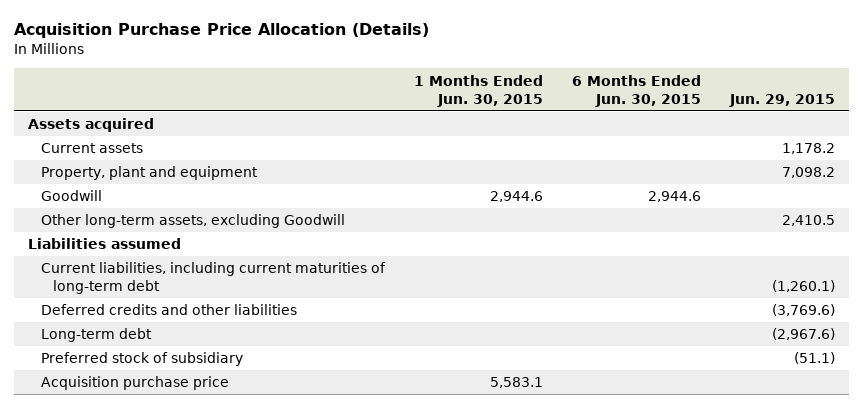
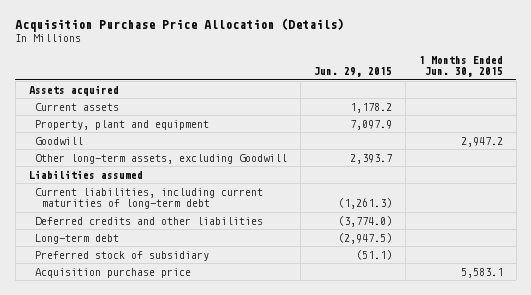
[571,74,701,107] 6 Months Ended Jun. 30, 2015 -> none
[781,167,835,179] 7,098.2 -> [350,119,393,130] 7,097.9
[489,191,543,203] 2,944.6 -> [460,136,503,147] 2,947.2
[781,215,835,227] 2,410.5 -> [350,153,393,164] 2,393.7
[771,280,835,293] (1,260.1) -> [338,198,393,210] (1,261.3)
[771,304,835,317] (3,769.6) -> [338,215,393,227] (3,774.0)
[771,328,835,341] (2,967.6) -> [338,232,393,244] (2,947.5)

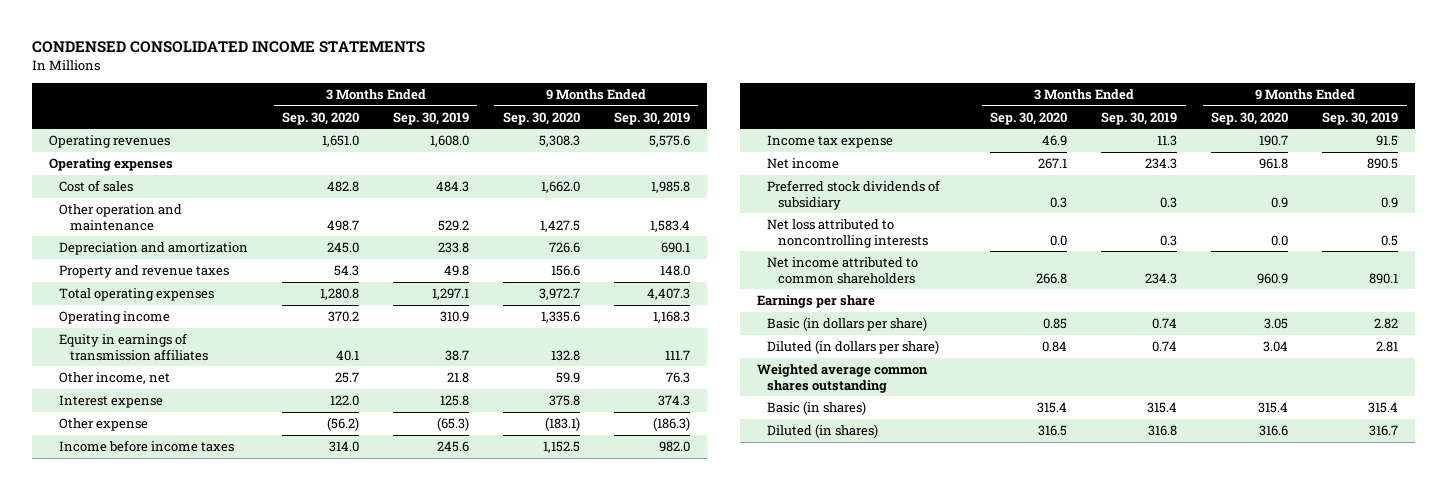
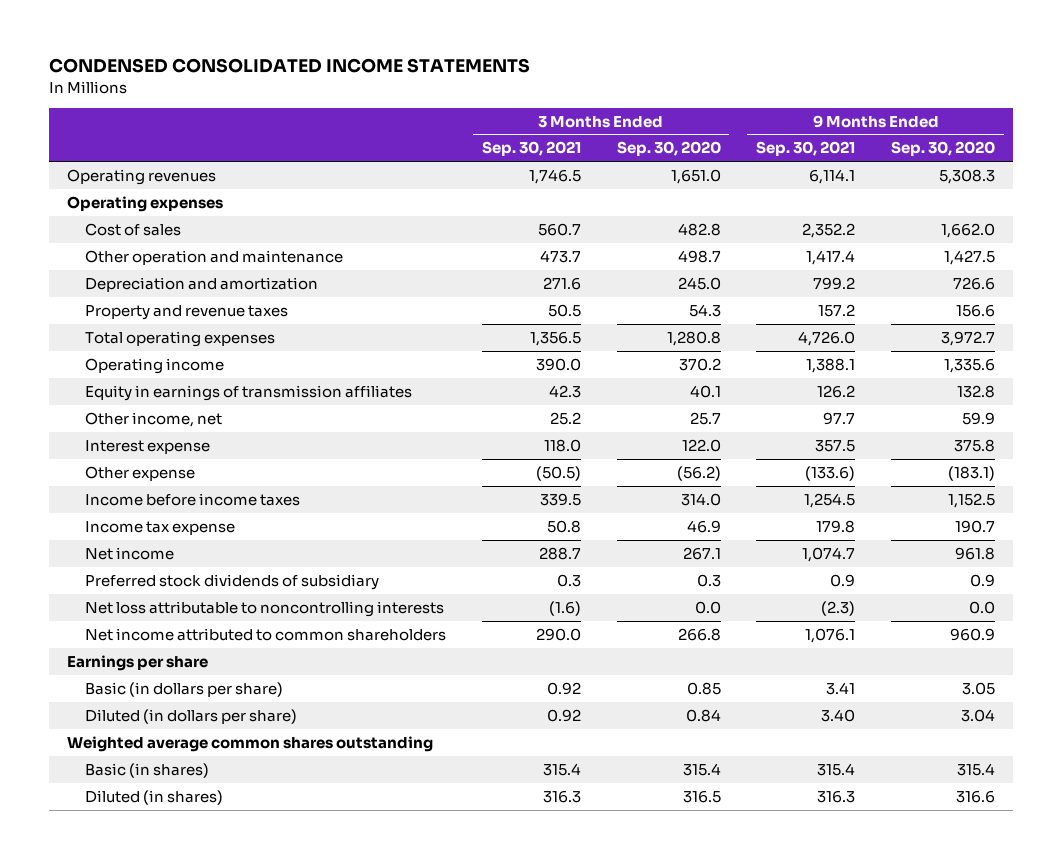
[392,111,469,125] Sep. 30, 2019 -> none
[613,111,690,125] Sep. 30, 2019 -> none
none -> [481,141,581,157] Sep. 30, 2021
none -> [756,141,856,157] Sep. 30, 2021
[767,219,928,248] Net loss attributed to noncontrolling interests -> [84,600,444,617] Net loss attributable to noncontrolling interests

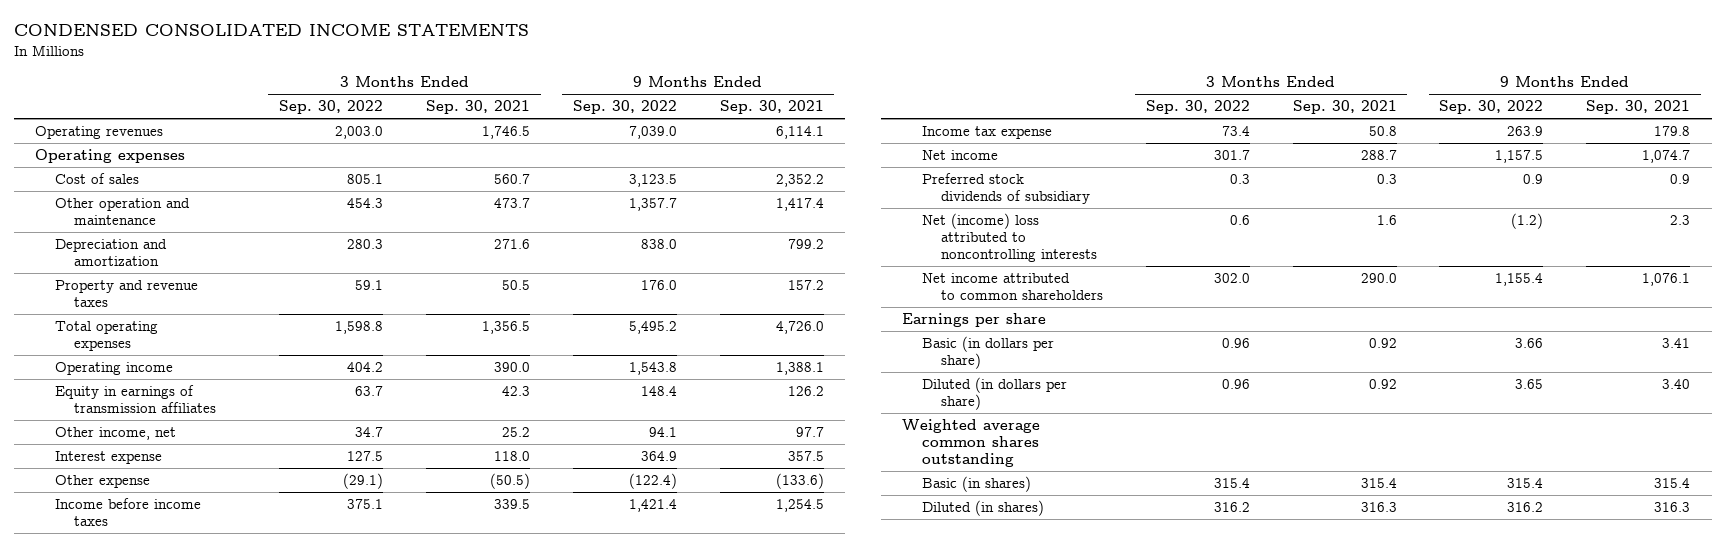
[616,141,721,157] Sep. 30, 2020 -> none
[891,141,996,157] Sep. 30, 2020 -> none
none -> [279,99,384,114] Sep. 30, 2022
none -> [572,99,677,114] Sep. 30, 2022
[84,600,444,617] Net loss attributable to noncontrolling interests -> [921,212,1098,262] Net (income) loss attributed to noncontrolling interests
[548,600,581,616] (1.6) -> [1376,214,1397,225] 1.6
[821,600,856,616] (2.3) -> [1670,214,1691,225] 2.3

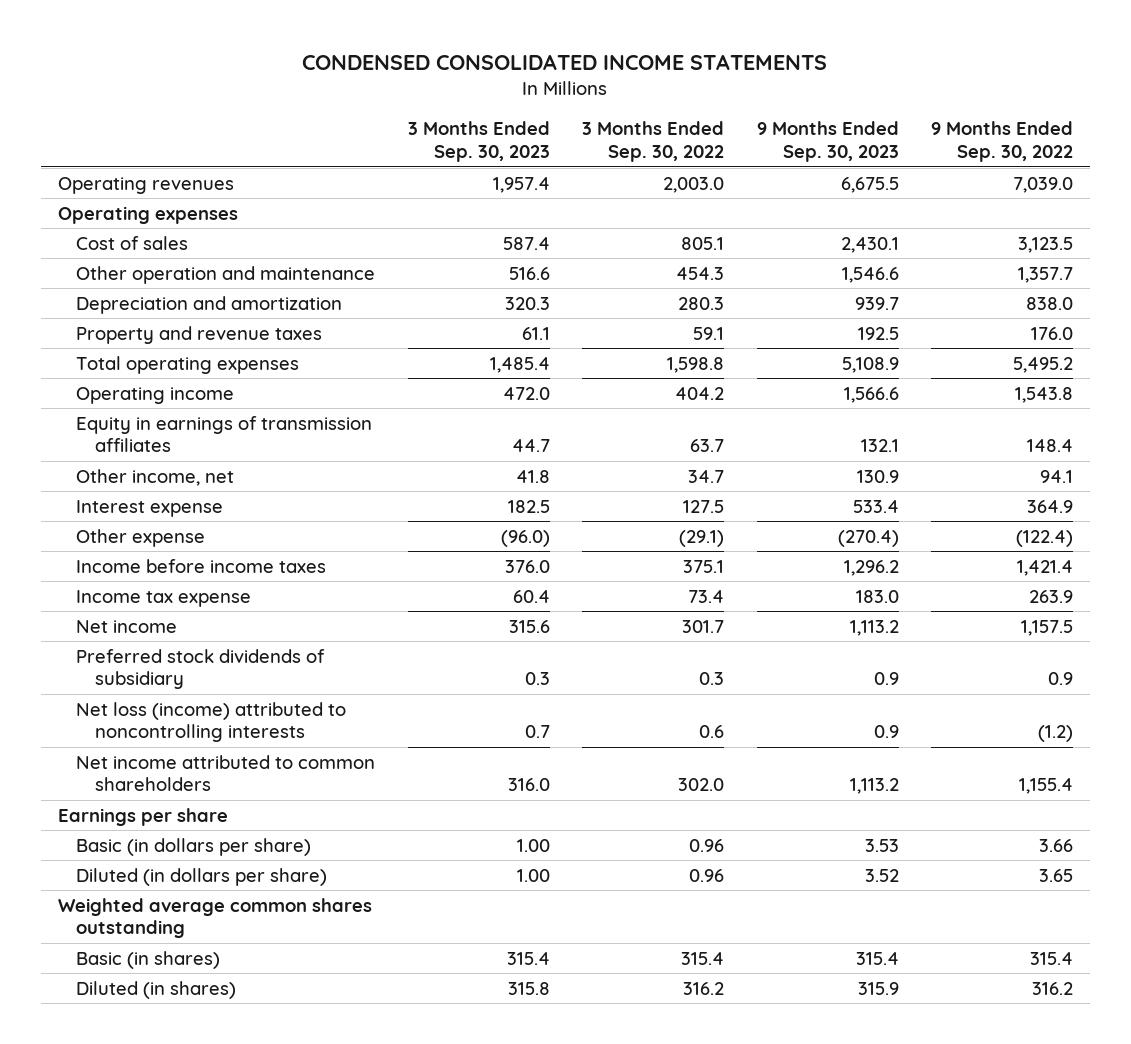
[425,99,530,114] Sep. 30, 2021 -> none
[719,99,824,114] Sep. 30, 2021 -> none
none -> [407,121,550,163] 3 Months Ended Sep. 30, 2023
none -> [756,121,899,163] 9 Months Ended Sep. 30, 2023
[921,212,1098,262] Net (income) loss attributed to noncontrolling interests -> [76,701,347,743] Net loss (income) attributed to noncontrolling interests

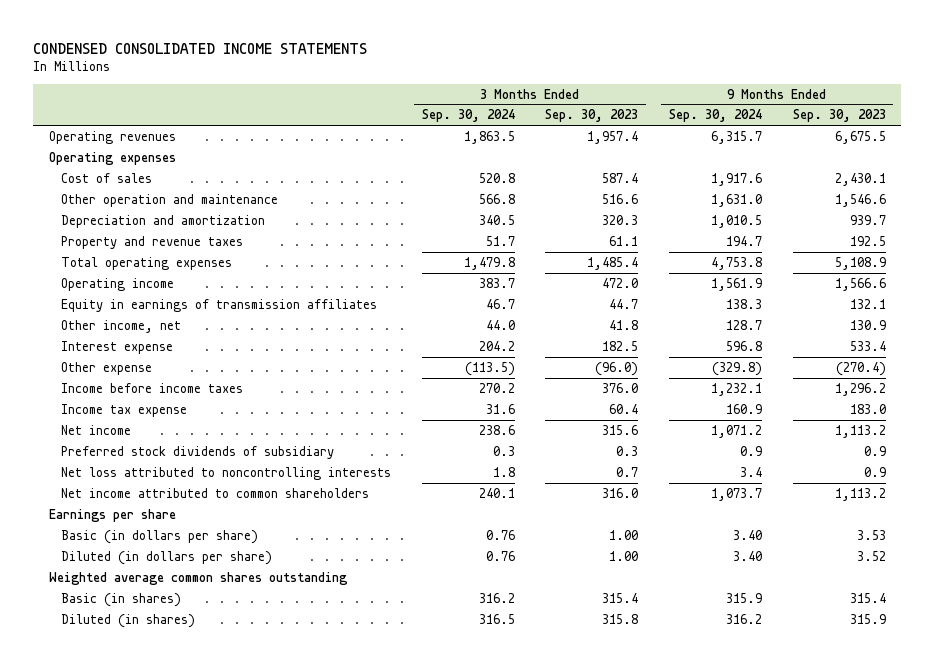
[582,121,725,163] 3 Months Ended Sep. 30, 2022 -> none
[931,121,1074,163] 9 Months Ended Sep. 30, 2022 -> none
none -> [421,109,515,123] Sep. 30, 2024
none -> [669,109,763,123] Sep. 30, 2024
[76,701,347,743] Net loss (income) attributed to noncontrolling interests -> [61,466,392,480] Net loss attributed to noncontrolling interests

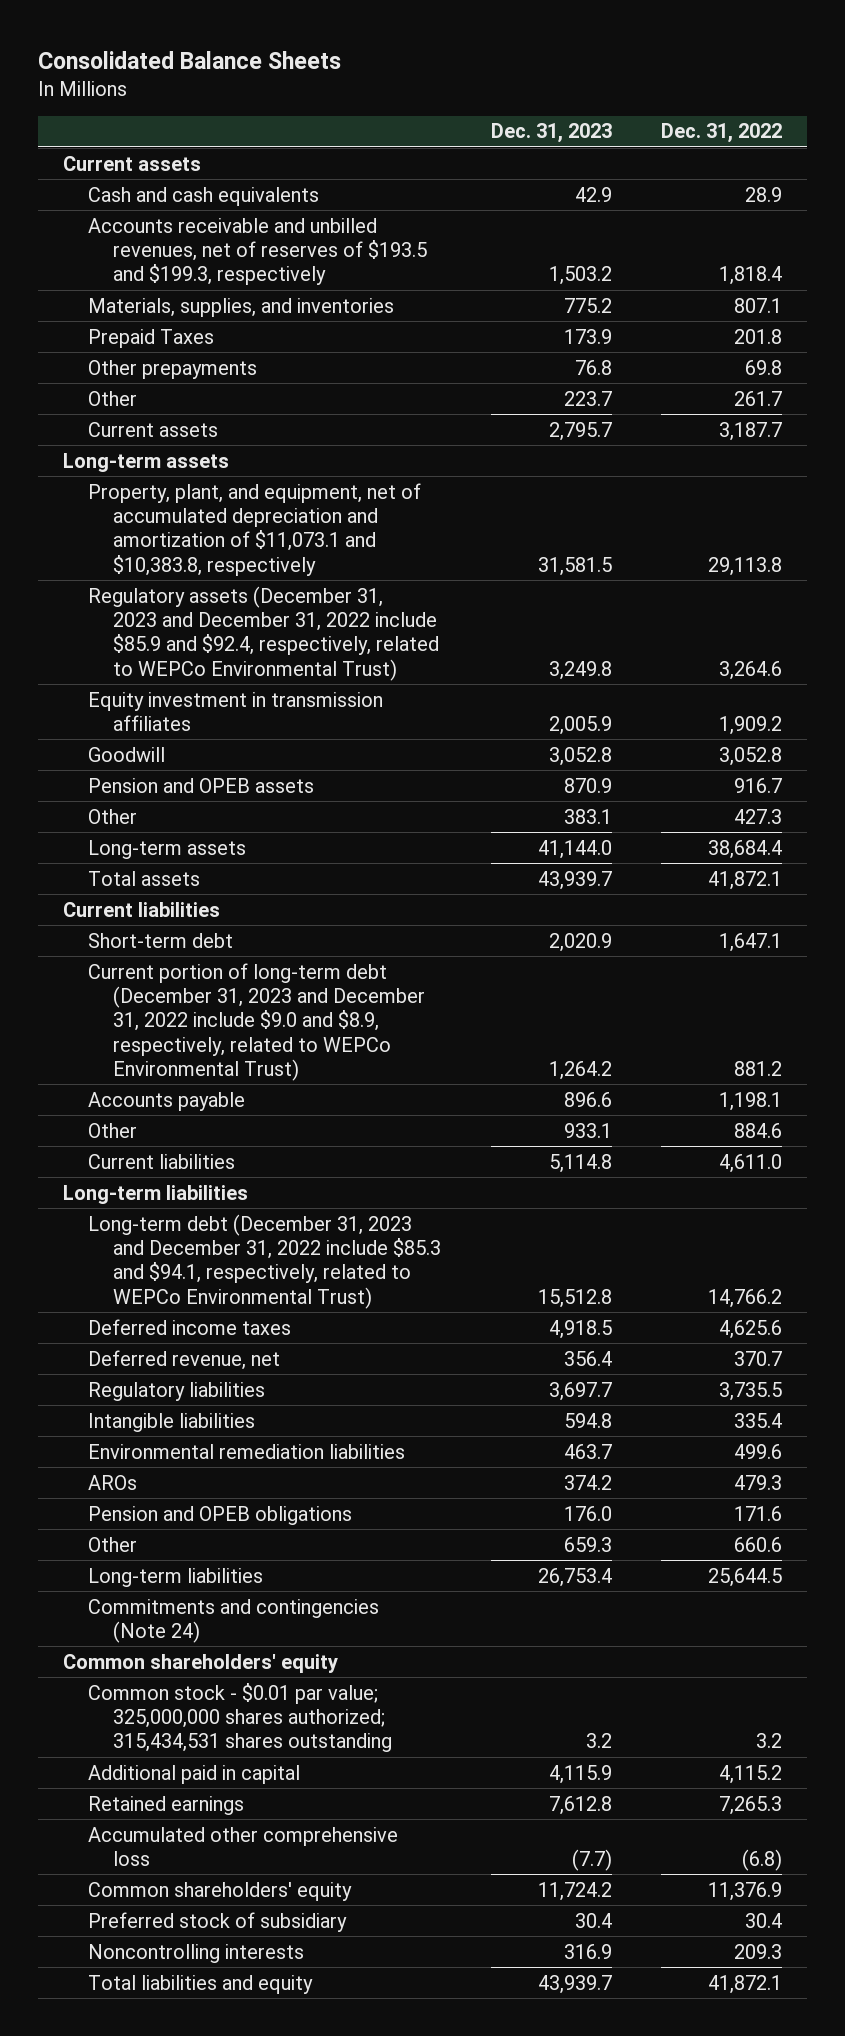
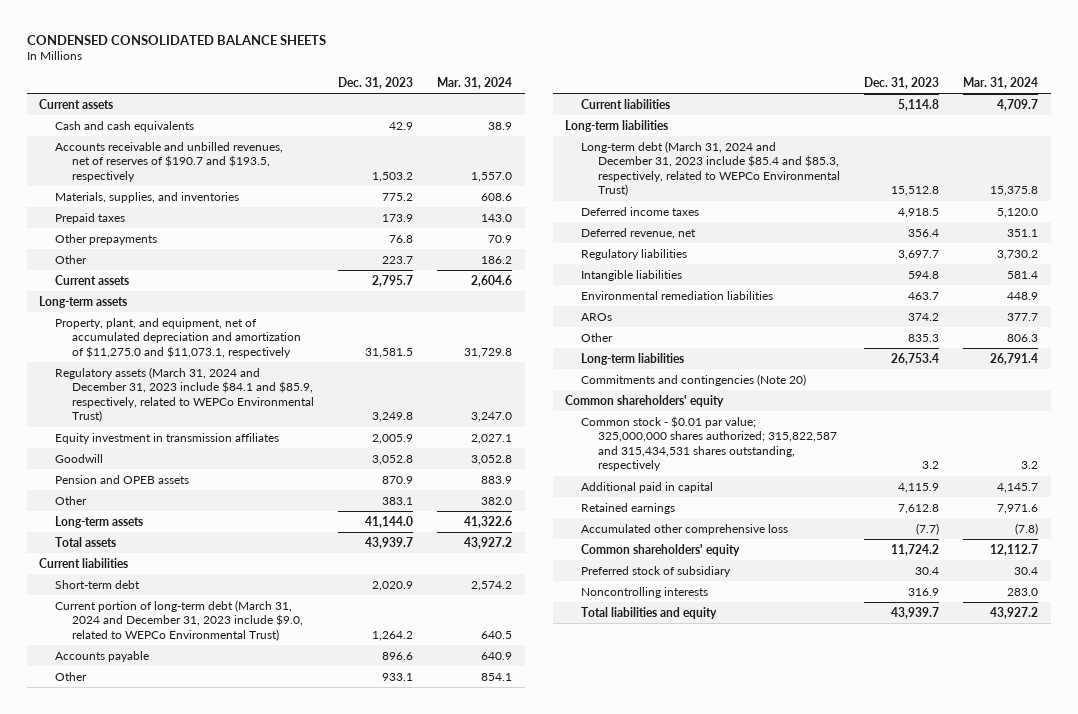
[38,50,342,69] Consolidated Balance Sheets -> [27,34,327,45] CONDENSED CONSOLIDATED BALANCE SHEETS
[661,123,783,144] Dec. 31, 2022 -> none
none -> [437,76,513,89] Mar. 31, 2024
[88,217,428,286] Accounts receivable and unbilled revenues, net of reserves of $193.5 and $199.3, respectively -> [55,141,284,182] Accounts receivable and unbilled revenues, net of reserves of $190.7 and $193.5, respectively
[88,328,215,348] Prepaid Taxes -> [55,212,126,224] Prepaid taxes
[88,482,422,576] Property, plant, and equipment, net of accumulated depreciation and amortization of $11,073.1 and $10,383.8, respectively -> [55,317,301,358] Property, plant, and equipment, net of accumulated depreciation and amortization of $11,275.0 and $11,073.1, respectively
[88,585,440,681] Regulatory assets (December 31, 2023 and December 31, 2022 include $85.9 and $92.4, respectively, related to WEPCo Environmental Trust) -> [55,366,314,422] Regulatory assets (March 31, 2024 and December 31, 2023 include $84.1 and $85.9, respectively, related to WEPCo Environmental Trust)
[88,962,426,1081] Current portion of long-term debt (December 31, 2023 and December 31, 2022 include $9.0 and $8.9, respectively, related to WEPCo Environmental Trust) -> [55,599,303,641] Current portion of long-term debt (March 31, 2024 and December 31, 2023 include $9.0, related to WEPCo Environmental Trust)
[88,1213,442,1309] Long-term debt (December 31, 2023 and December 31, 2022 include $85.3 and $94.1, respectively, related to WEPCo Environmental Trust) -> [581,140,840,196] Long-term debt (March 31, 2024 and December 31, 2023 include $85.4 and $85.3, respectively, related to WEPCo Environmental Trust)
[88,1505,353,1525] Pension and OPEB obligations -> none
[563,1536,612,1552] 659.3 -> [907,333,939,342] 835.3
[88,1598,380,1643] Commitments and contingencies (Note 24) -> [581,373,807,386] Commitments and contingencies (Note 20)
[88,1682,393,1753] Common stock - $0.01 par value; 325,000,000 shares authorized; 315,434,531 shares outstanding -> [581,415,837,471] Common stock - $0.01 par value; 325,000,000 shares authorized; 315,822,587 and 315,434,531 shares outstanding, respectively

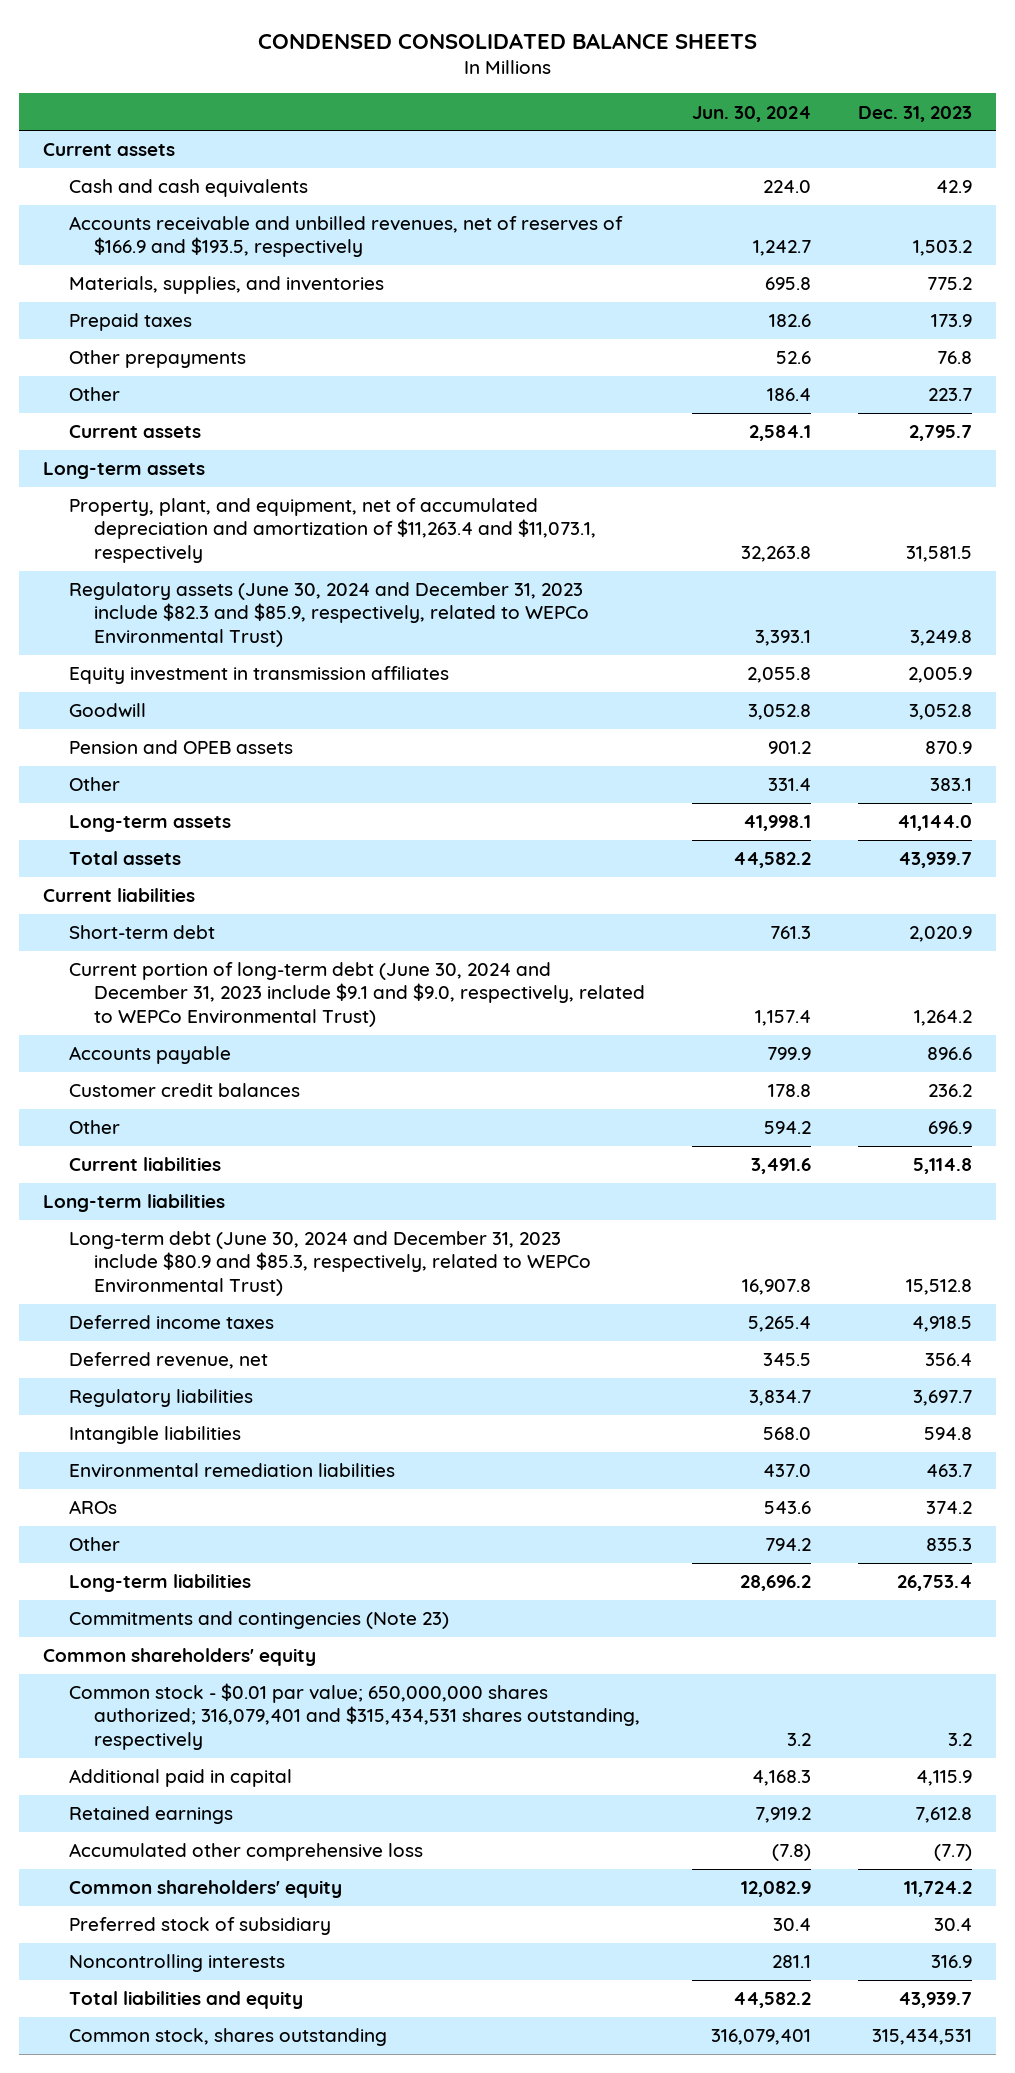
[437,76,513,89] Mar. 31, 2024 -> none
none -> [692,105,812,122] Jun. 30, 2024
[55,141,284,182] Accounts receivable and unbilled revenues, net of reserves of $190.7 and $193.5, respectively -> [68,216,623,258] Accounts receivable and unbilled revenues, net of reserves of $166.9 and $193.5, respectively
[55,317,301,358] Property, plant, and equipment, net of accumulated depreciation and amortization of $11,275.0 and $11,073.1, respectively -> [68,498,597,563] Property, plant, and equipment, net of accumulated depreciation and amortization of $11,263.4 and $11,073.1, respectively
[55,366,314,422] Regulatory assets (March 31, 2024 and December 31, 2023 include $84.1 and $85.9, respectively, related to WEPCo Environmental Trust) -> [68,582,590,647] Regulatory assets (June 30, 2024 and December 31, 2023 include $82.3 and $85.9, respectively, related to WEPCo Environmental Trust)
[55,599,303,641] Current portion of long-term debt (March 31, 2024 and December 31, 2023 include $9.0, related to WEPCo Environmental Trust) -> [68,962,646,1027] Current portion of long-term debt (June 30, 2024 and December 31, 2023 include $9.1 and $9.0, respectively, related to WEPCo Environmental Trust)
none -> [68,1083,300,1098] Customer credit balances
[381,672,413,681] 933.1 -> [928,1121,973,1135] 696.9
[581,140,840,196] Long-term debt (March 31, 2024 and December 31, 2023 include $85.4 and $85.3, respectively, related to WEPCo Environmental Trust) -> [68,1231,592,1296] Long-term debt (June 30, 2024 and December 31, 2023 include $80.9 and $85.3, respectively, related to WEPCo Environmental Trust)
[581,373,807,386] Commitments and contingencies (Note 20) -> [68,1611,449,1630] Commitments and contingencies (Note 23)
[581,415,837,471] Common stock - $0.01 par value; 325,000,000 shares authorized; 315,822,587 and 315,434,531 shares outstanding, respectively -> [68,1683,641,1750] Common stock - $0.01 par value; 650,000,000 shares authorized; 316,079,401 and $315,434,531 shares outstanding, respectively
none -> [68,2028,387,2047] Common stock, shares outstanding

